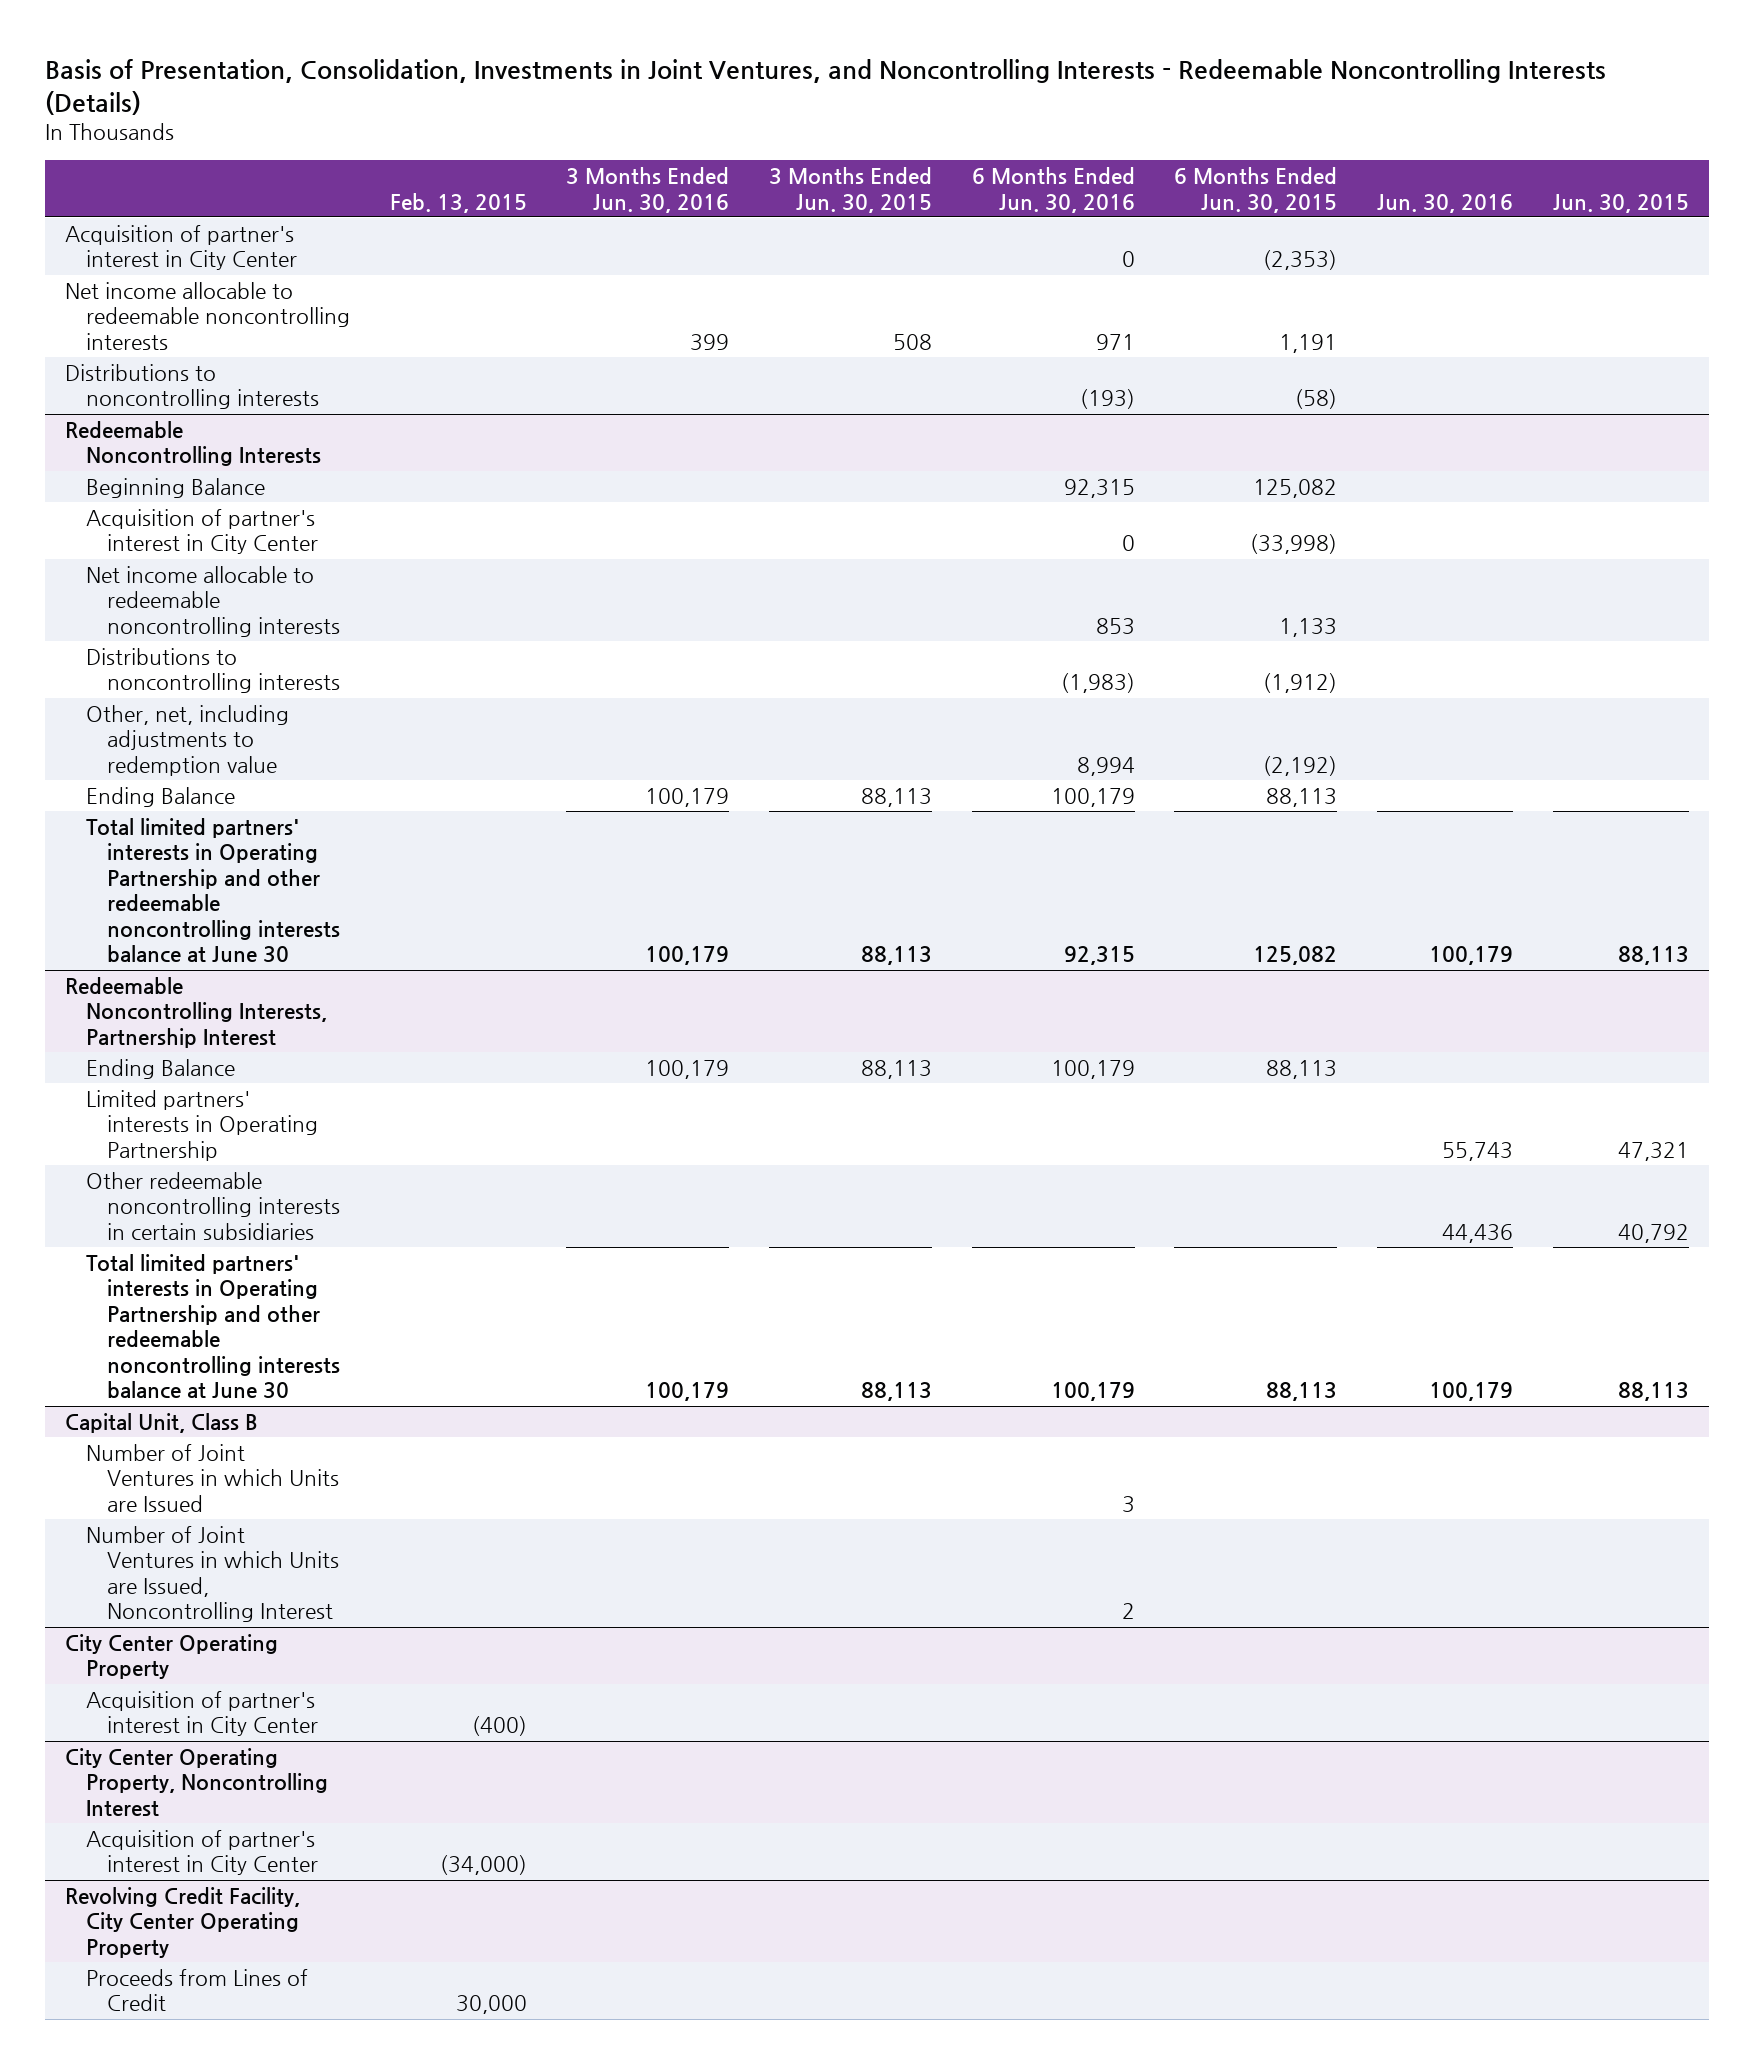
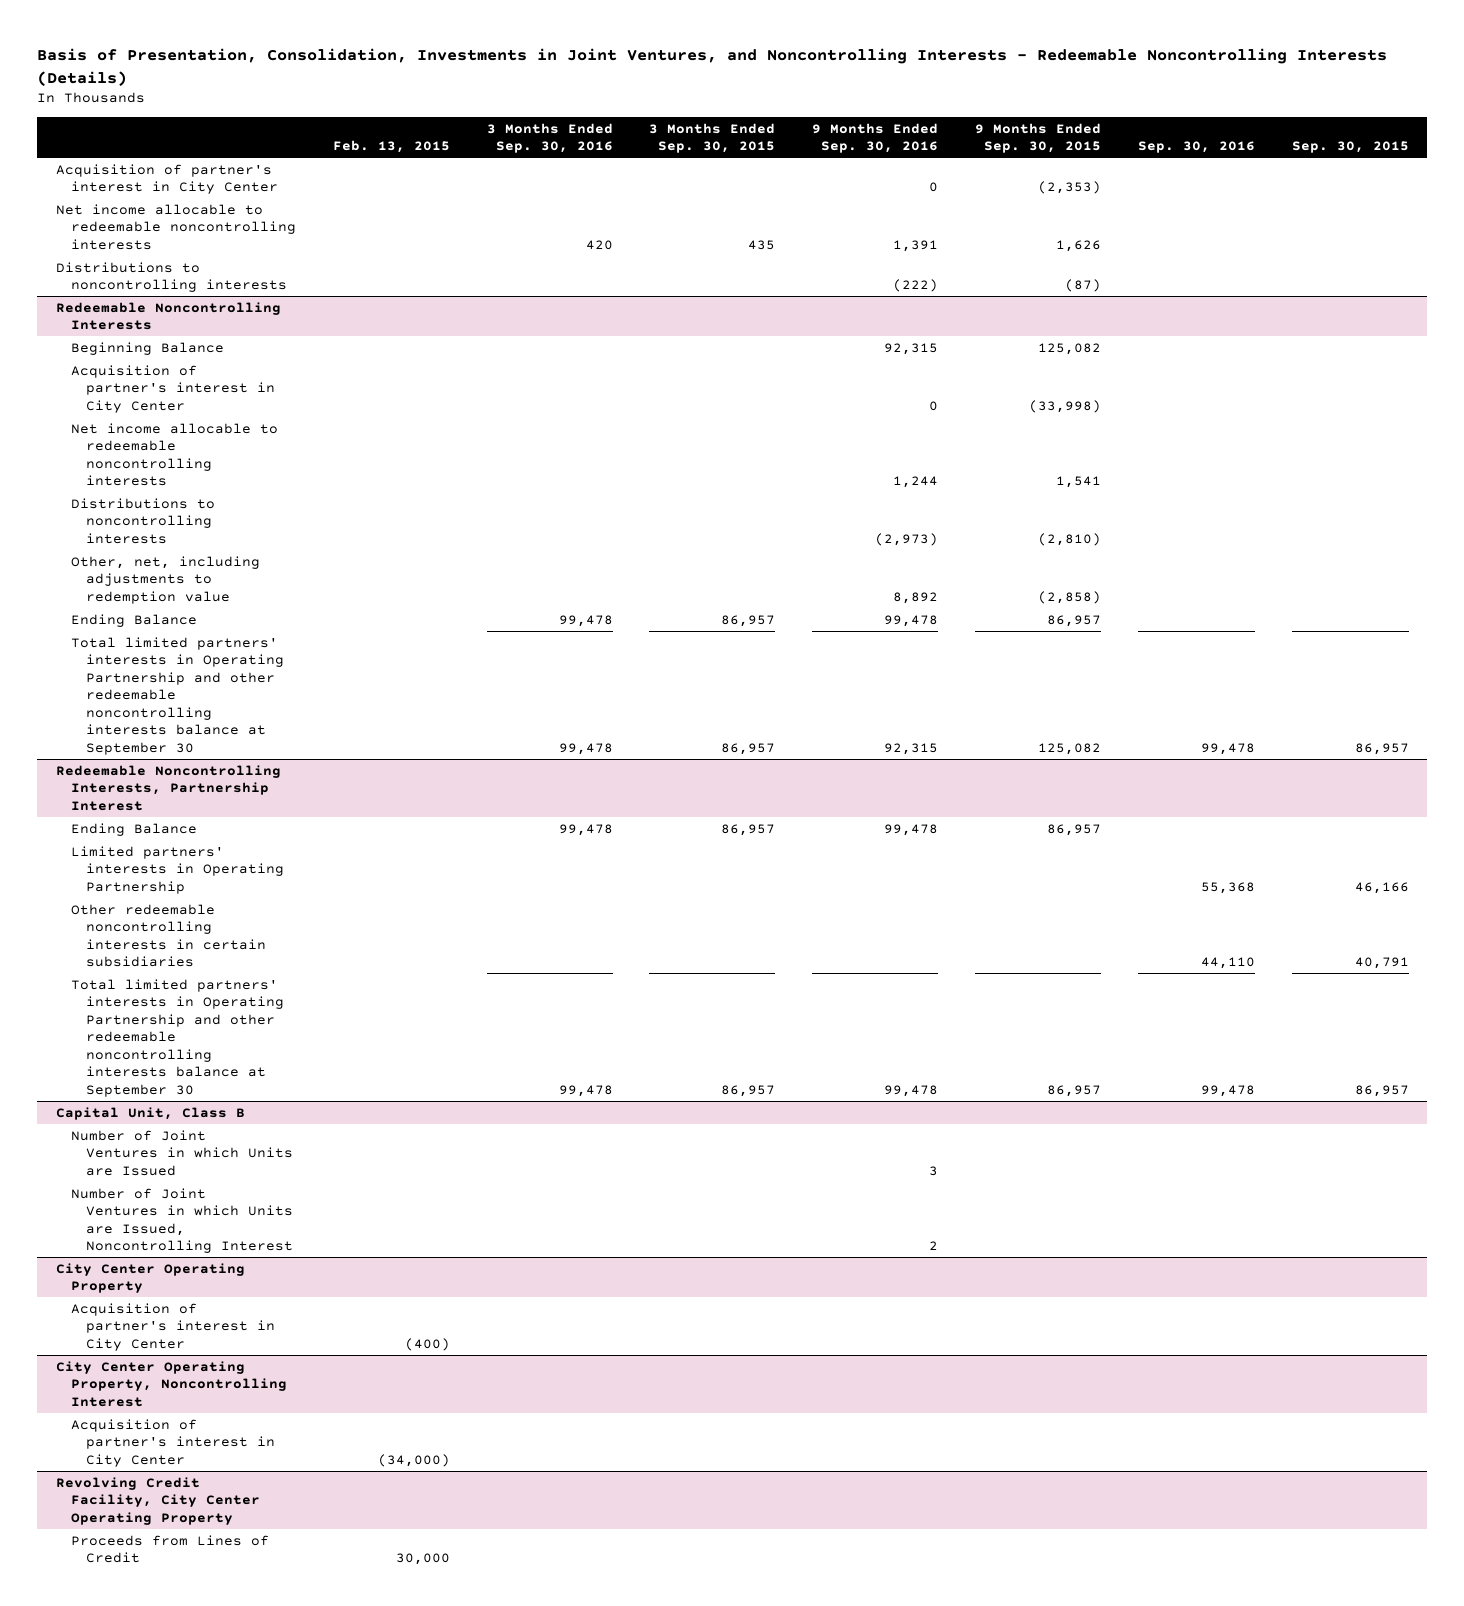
[566,167,730,213] 3 Months Ended Jun. 30, 2016 -> none
[768,167,932,213] 3 Months Ended Jun. 30, 2015 -> none
[971,167,1135,213] 6 Months Ended Jun. 30, 2016 -> none
[1174,167,1338,213] 6 Months Ended Jun. 30, 2015 -> none
[1376,193,1513,213] Jun. 30, 2016 -> none
[1552,193,1689,213] Jun. 30, 2015 -> none
none -> [486,122,613,154] 3 Months Ended Sep. 30, 2016
none -> [649,122,776,154] 3 Months Ended Sep. 30, 2015
none -> [812,122,939,154] 9 Months Ended Sep. 30, 2016
none -> [974,122,1101,154] 9 Months Ended Sep. 30, 2015
none -> [1137,141,1255,154] Sep. 30, 2016
none -> [1291,141,1409,154] Sep. 30, 2015
[85,818,340,964] Total limited partners' interests in Operating Partnership and other redeemable noncontrolling interests balance at June 30 -> [70,636,285,755] Total limited partners' interests in Operating Partnership and other redeemable noncontrolling interests balance at September 30
[85,1254,340,1400] Total limited partners' interests in Operating Partnership and other redeemable noncontrolling interests balance at June 30 -> [70,978,285,1097] Total limited partners' interests in Operating Partnership and other redeemable noncontrolling interests balance at September 30

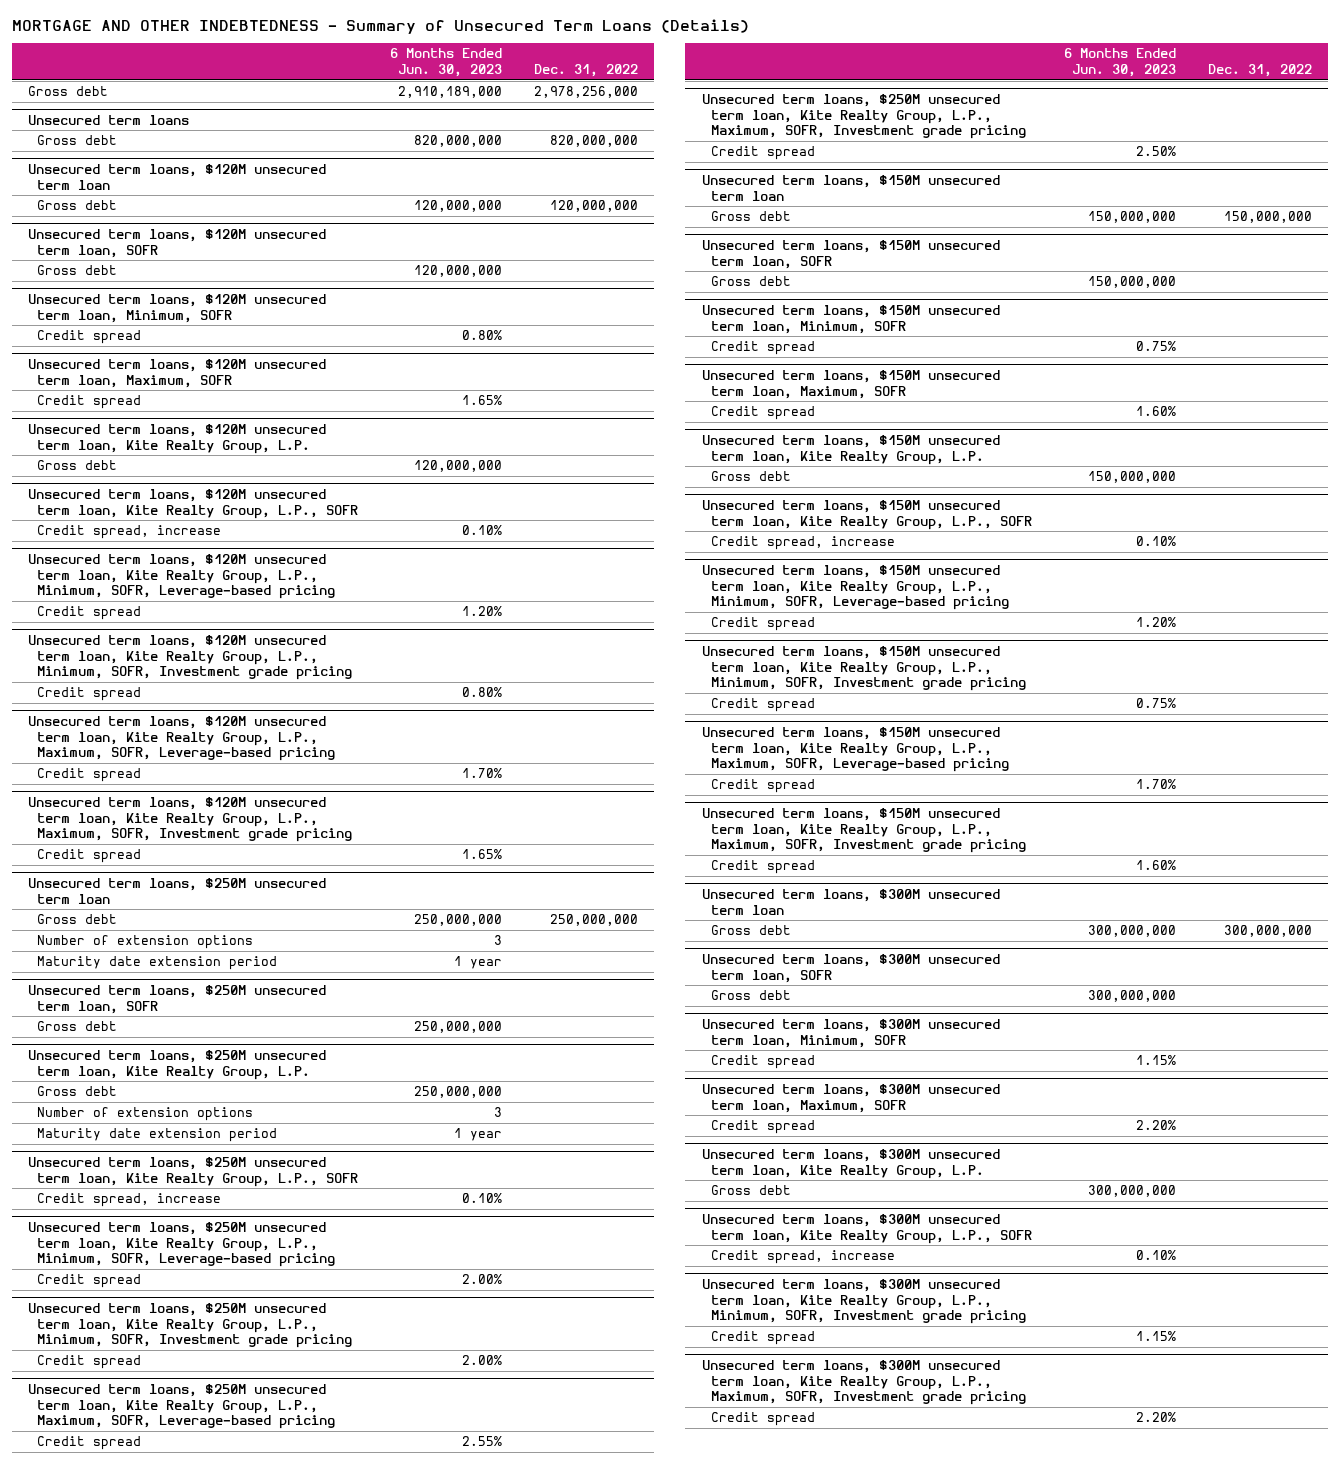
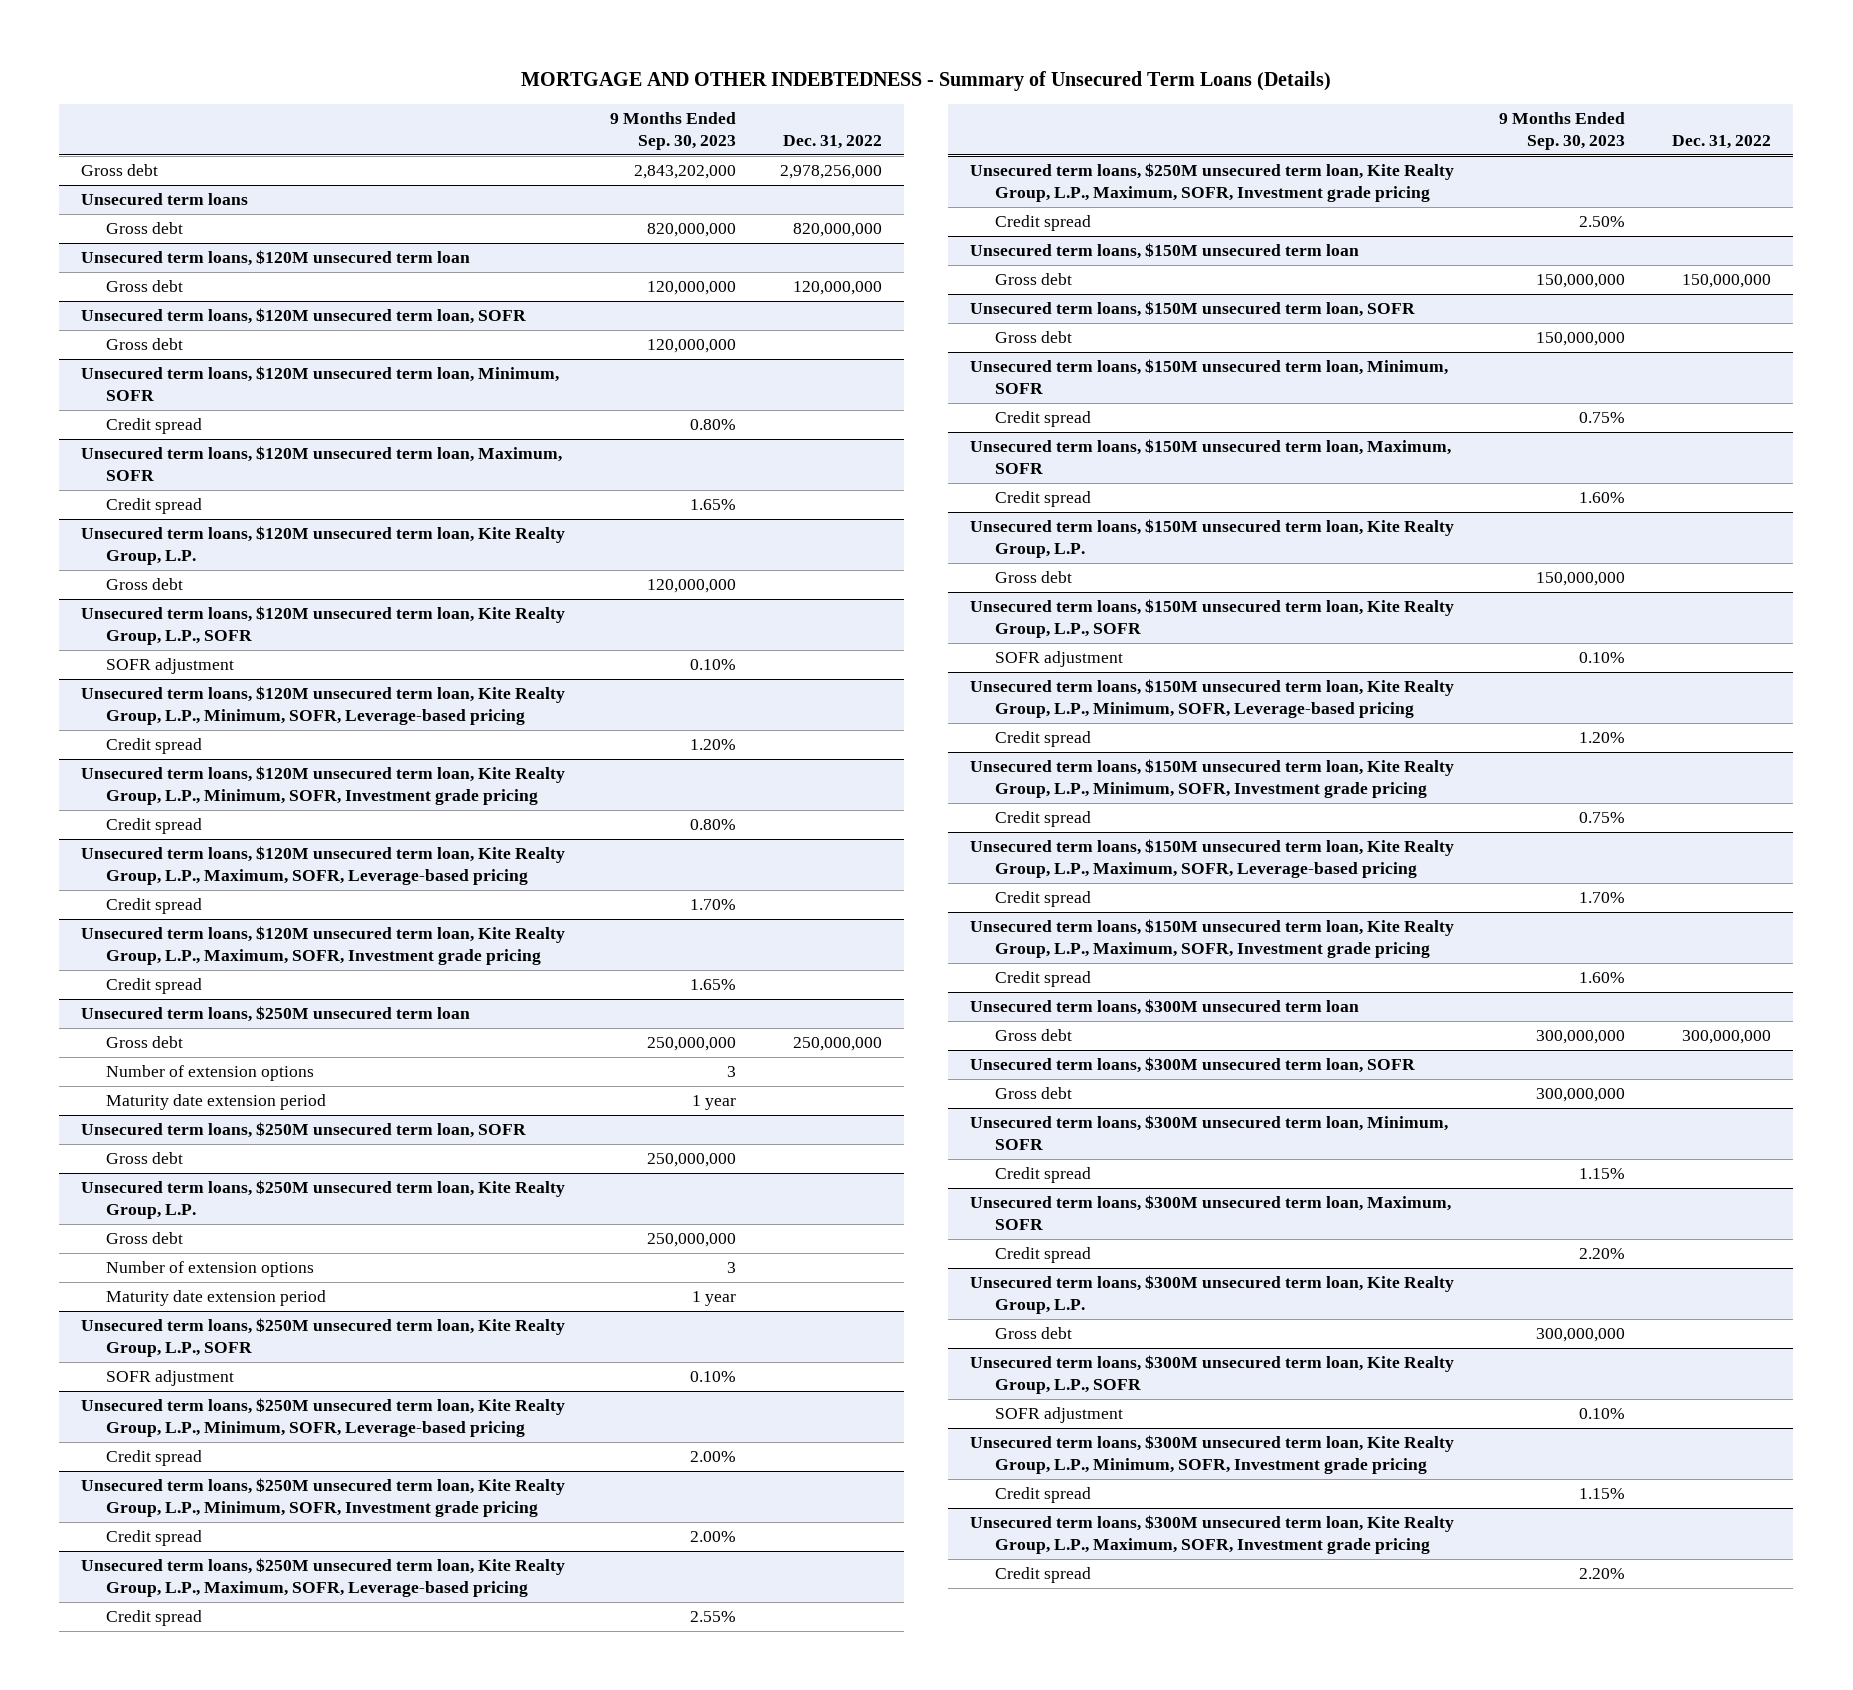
[390,48,503,78] 6 Months Ended Jun. 30, 2023 -> none
none -> [609,111,736,150] 9 Months Ended Sep. 30, 2023
[36,524,221,539] Credit spread, increase -> [106,658,235,675] SOFR adjustment
[36,1192,221,1207] Credit spread, increase -> [106,1370,235,1387] SOFR adjustment
[710,535,895,550] Credit spread, increase -> [995,651,1124,668] SOFR adjustment
[710,1249,895,1264] Credit spread, increase -> [995,1407,1124,1424] SOFR adjustment

